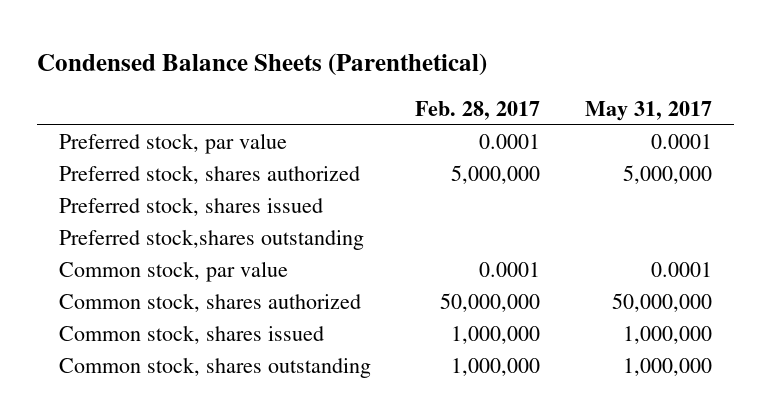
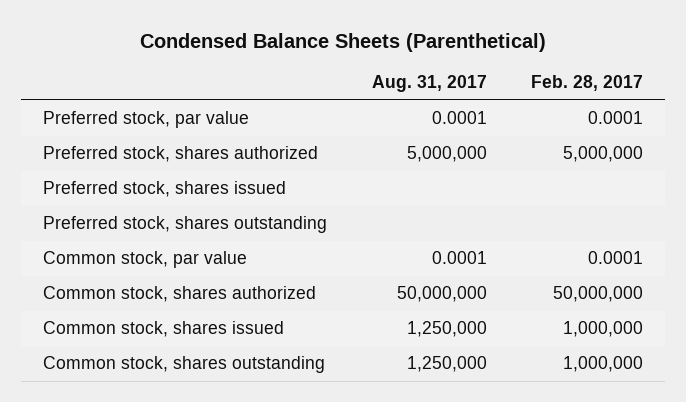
[584,100,712,121] May 31, 2017 -> none
none -> [371,75,487,93] Aug. 31, 2017
[58,229,364,251] Preferred stock,shares outstanding -> [43,216,328,234] Preferred stock, shares outstanding

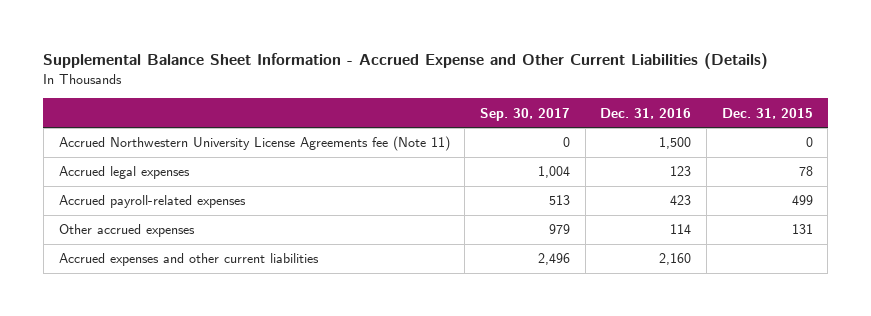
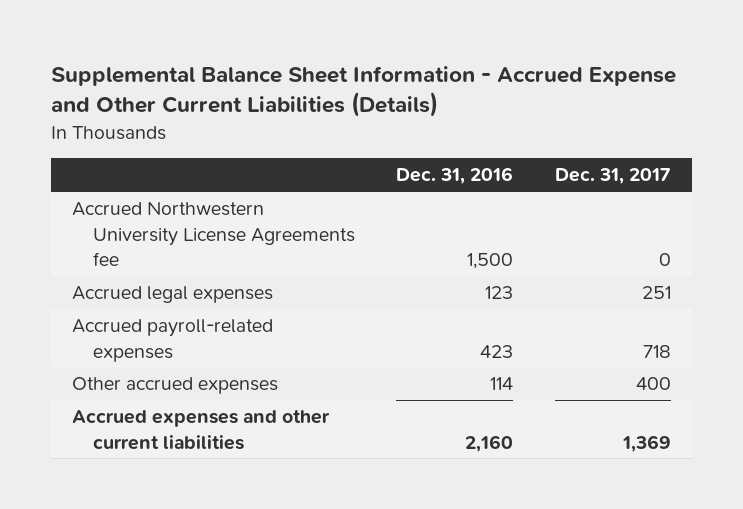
[479,107,570,121] Sep. 30, 2017 -> none
[721,107,813,119] Dec. 31, 2015 -> none
none -> [555,168,672,185] Dec. 31, 2017
[58,136,450,152] Accrued Northwestern University License Agreements fee (Note 11) -> [72,202,355,266] Accrued Northwestern University License Agreements fee

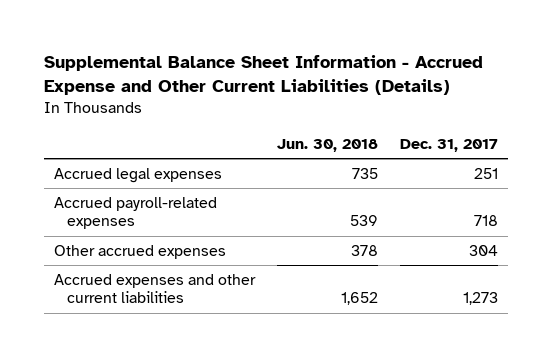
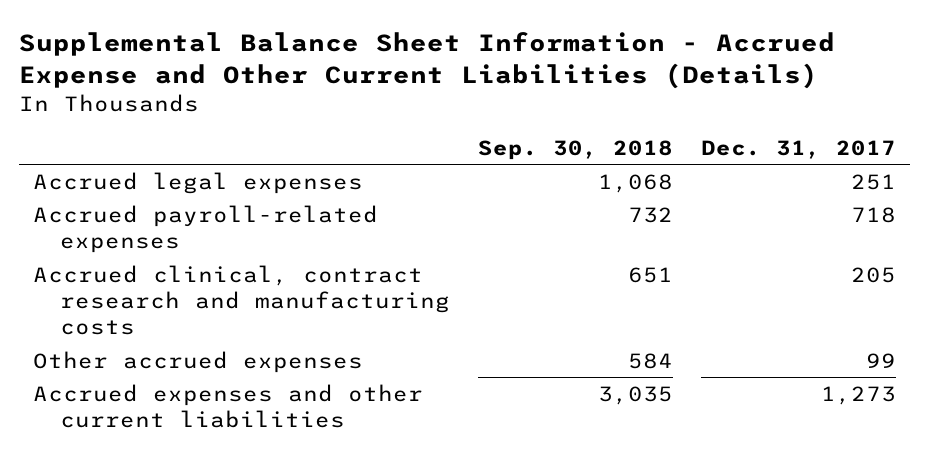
[276,138,378,152] Jun. 30, 2018 -> none
none -> [477,139,673,160] Sep. 30, 2018
none -> [33,264,450,336] Accrued clinical, contract research and manufacturing costs
[468,244,498,256] 304 -> [865,352,896,368] 99

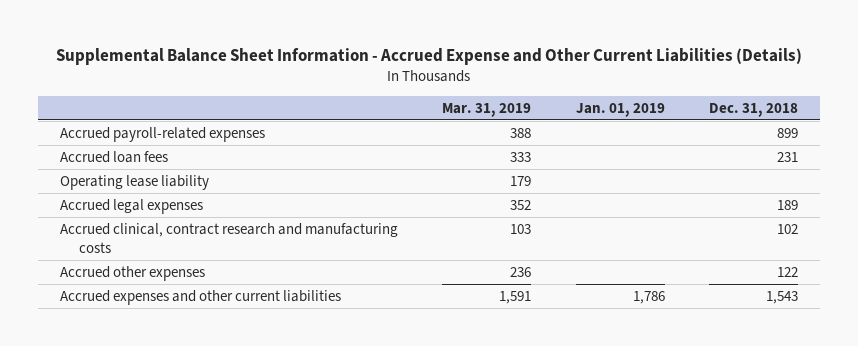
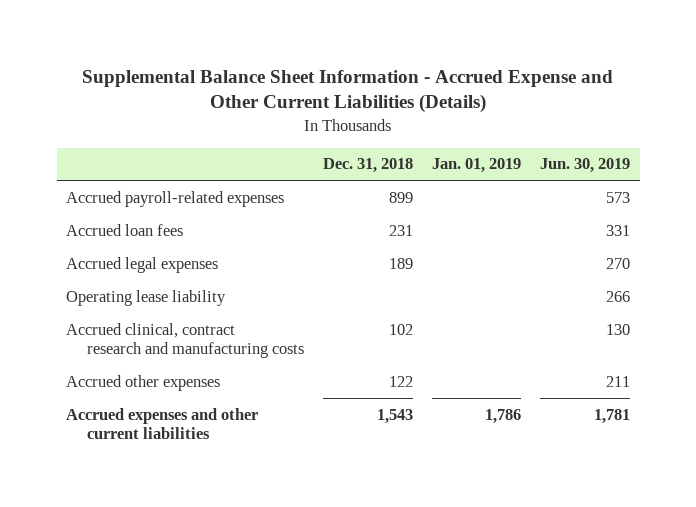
[442,102,532,117] Mar. 31, 2019 -> none
none -> [540,158,631,174] Jun. 30, 2019
[59,175,209,191] Operating lease liability -> [66,289,227,306] Operating lease liability

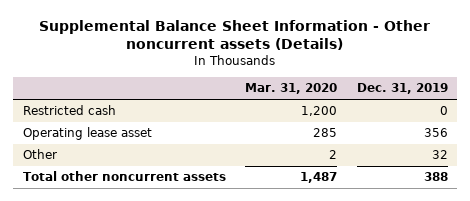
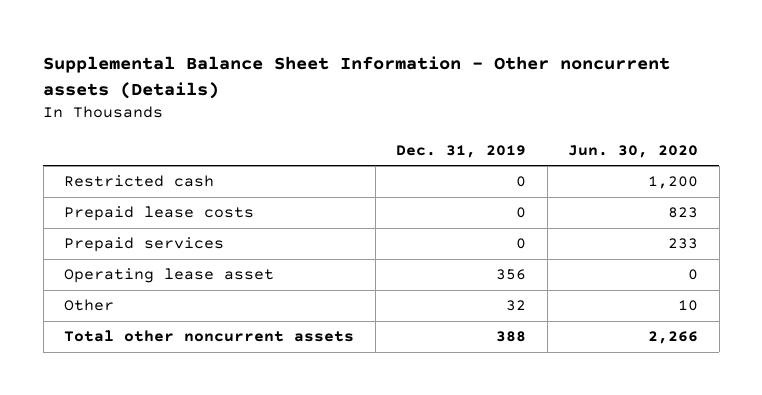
[245,83,338,95] Mar. 31, 2020 -> none
none -> [568,144,699,158] Jun. 30, 2020
none -> [64,206,255,222] Prepaid lease costs
none -> [64,237,225,253] Prepaid services

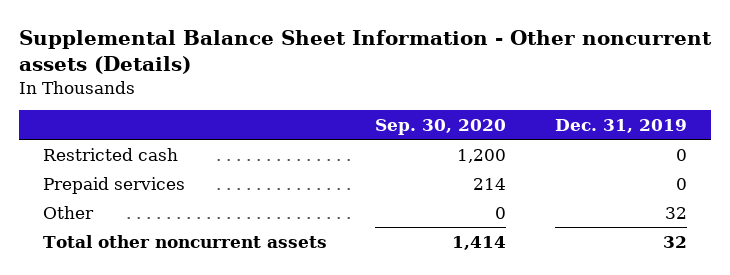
[568,144,699,158] Jun. 30, 2020 -> none
none -> [375,119,507,136] Sep. 30, 2020
[64,206,255,222] Prepaid lease costs -> none
[64,268,275,284] Operating lease asset -> none
[496,331,527,343] 388 -> [663,235,688,248] 32

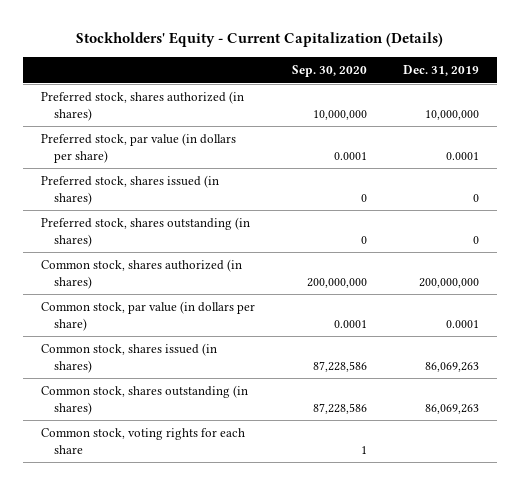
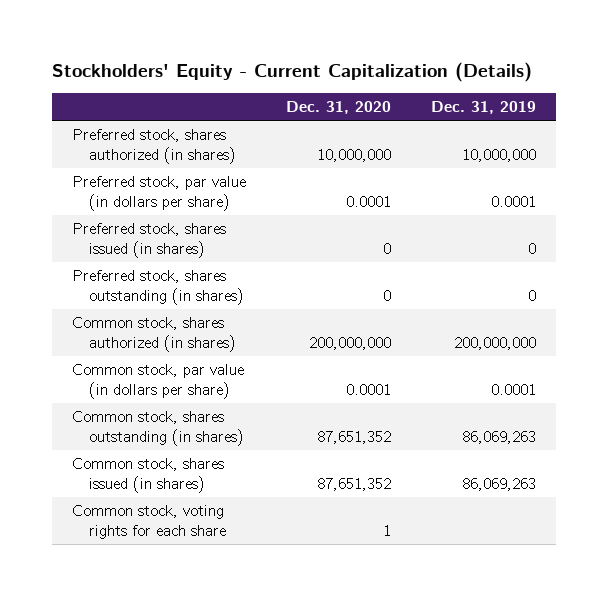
[291,64,367,77] Sep. 30, 2020 -> none
none -> [285,101,391,115] Dec. 31, 2020
[41,343,218,373] Common stock, shares issued (in shares) -> [71,458,224,493] Common stock, shares issued (in shares)

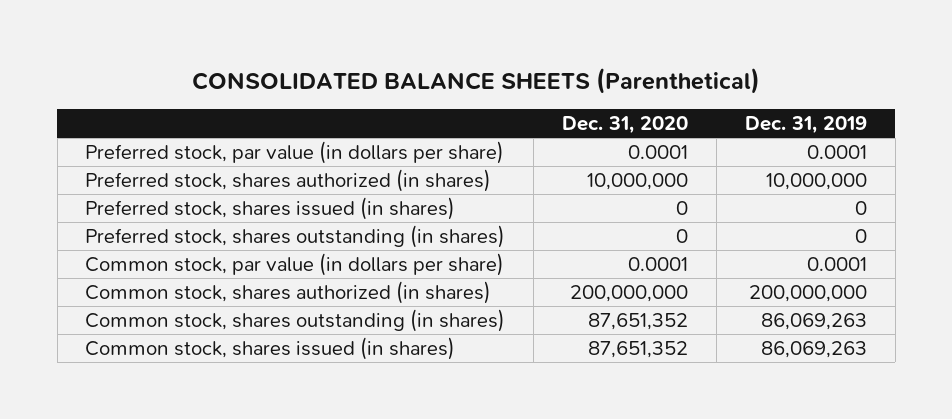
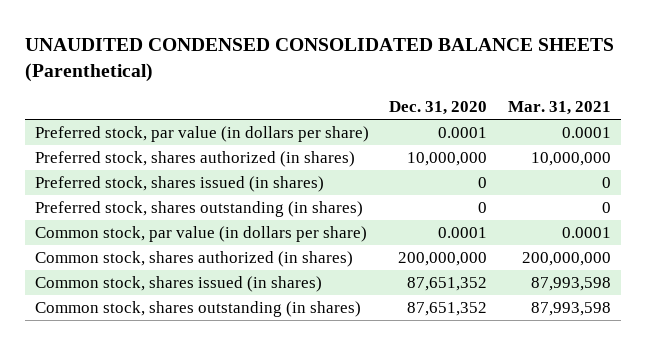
[192,67,761,94] CONSOLIDATED BALANCE SHEETS (Parenthetical) -> [24,37,614,83] UNAUDITED CONDENSED CONSOLIDATED BALANCE SHEETS (Parenthetical)
[744,115,867,134] Dec. 31, 2019 -> none
none -> [507,101,611,116] Mar. 31, 2021
[85,309,506,333] Common stock, shares outstanding (in shares) -> [34,301,361,318] Common stock, shares outstanding (in shares)

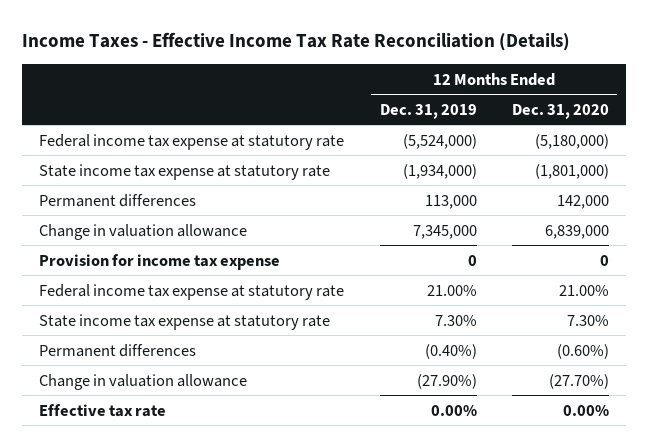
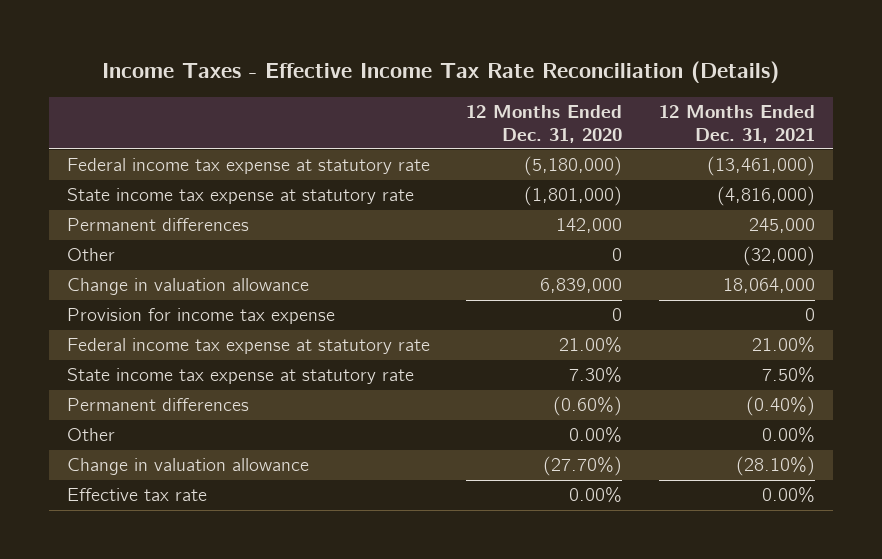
[379,103,477,119] Dec. 31, 2019 -> none
none -> [658,105,815,143] 12 Months Ended Dec. 31, 2021
none -> [67,248,116,262] Other
none -> [67,428,116,442] Other

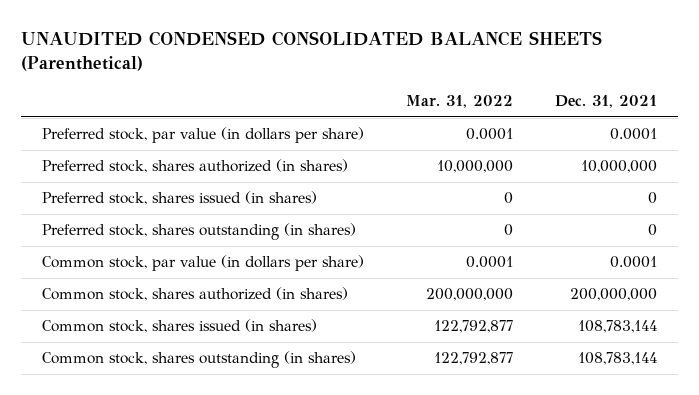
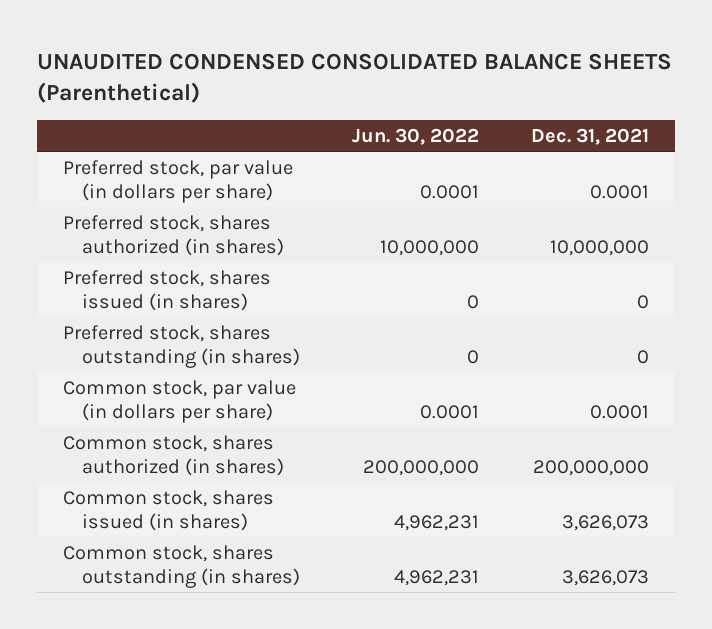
[405,95,513,109] Mar. 31, 2022 -> none
none -> [351,128,479,146] Jun. 30, 2022
[578,320,658,334] 108,783,144 -> [561,514,649,531] 3,626,073
[578,352,658,366] 108,783,144 -> [561,569,649,586] 3,626,073

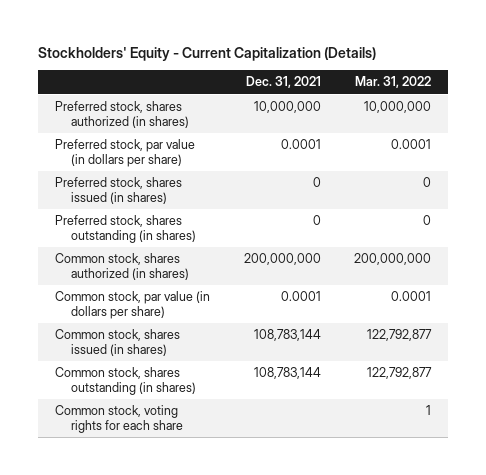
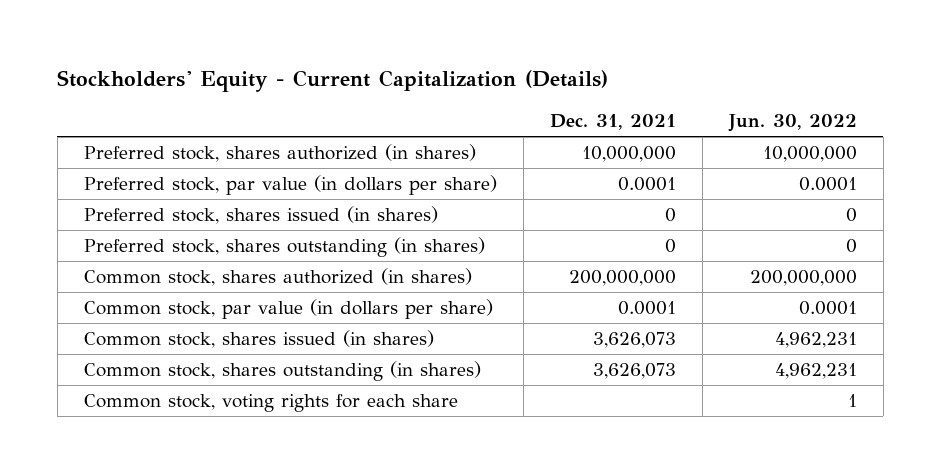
[355,76,432,89] Mar. 31, 2022 -> none
none -> [727,114,857,133] Jun. 30, 2022
[253,329,321,342] 108,783,144 -> [592,331,676,348] 3,626,073
[253,367,321,380] 108,783,144 -> [592,362,676,379] 3,626,073

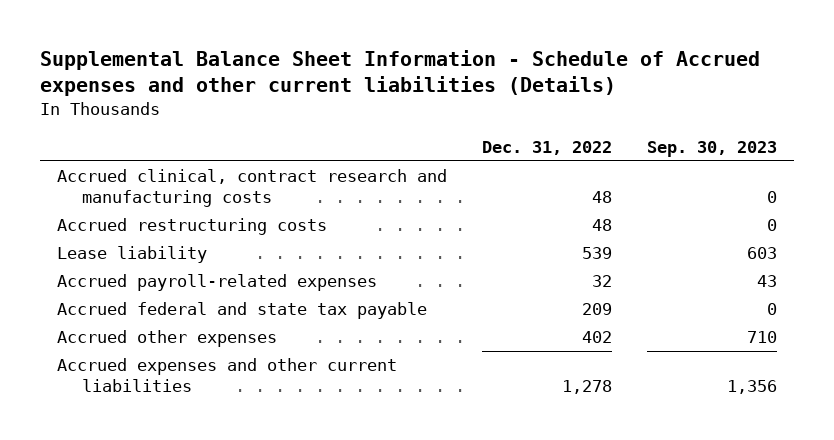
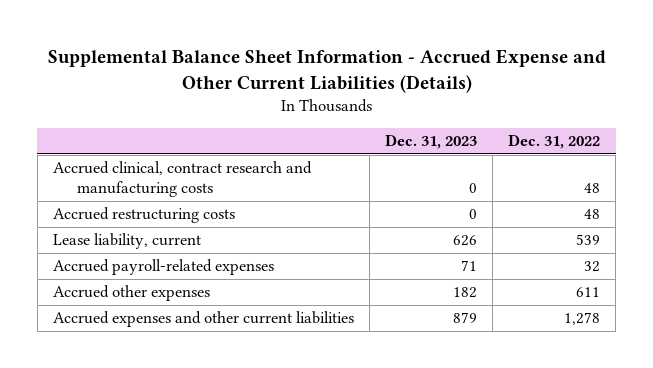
[39,50,760,97] Supplemental Balance Sheet Information - Schedule of Accrued expenses and other current liabilities (Details) -> [47,49,606,94] Supplemental Balance Sheet Information - Accrued Expense and Other Current Liabilities (Details)
[646,140,777,157] Sep. 30, 2023 -> none
none -> [385,134,478,150] Dec. 31, 2023
[57,246,208,264] Lease liability -> [53,233,202,250] Lease liability, current
[57,302,428,320] Accrued federal and state tax payable -> none
[581,331,612,344] 402 -> [576,287,601,298] 611

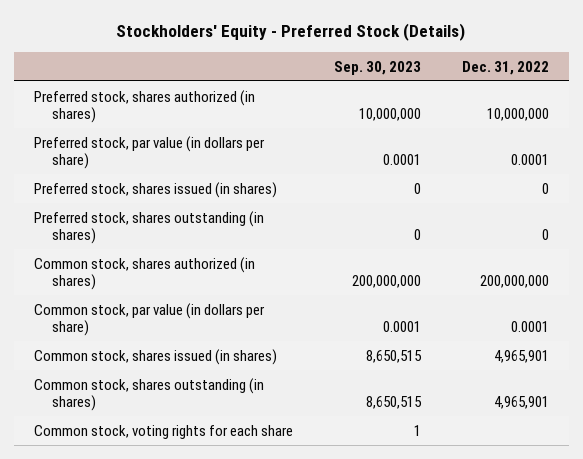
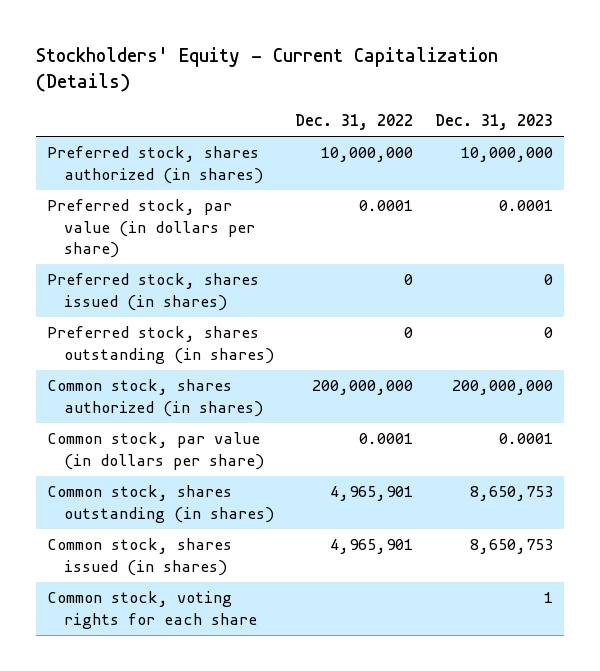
[116,23,466,42] Stockholders' Equity - Preferred Stock (Details) -> [36,47,499,93] Stockholders' Equity - Current Capitalization (Details)
[333,60,421,75] Sep. 30, 2023 -> none
none -> [434,114,553,131] Dec. 31, 2023
[34,348,278,365] Common stock, shares issued (in shares) -> [47,538,233,576] Common stock, shares issued (in shares)

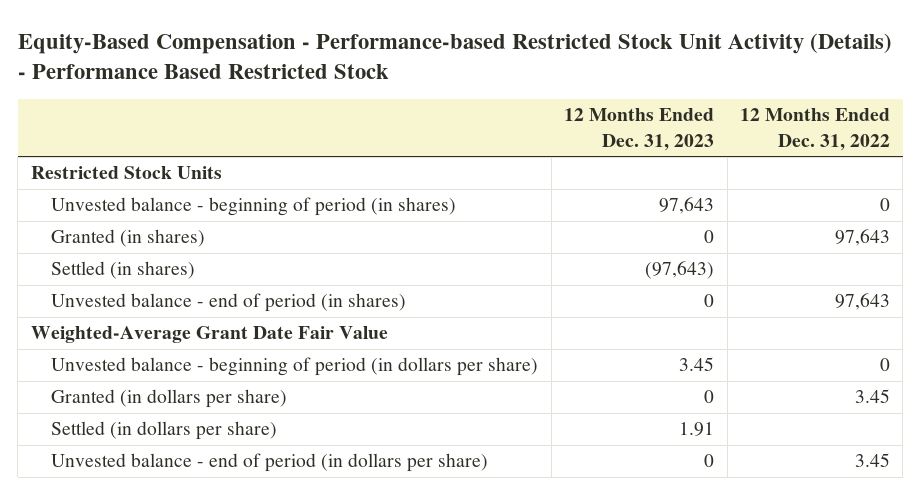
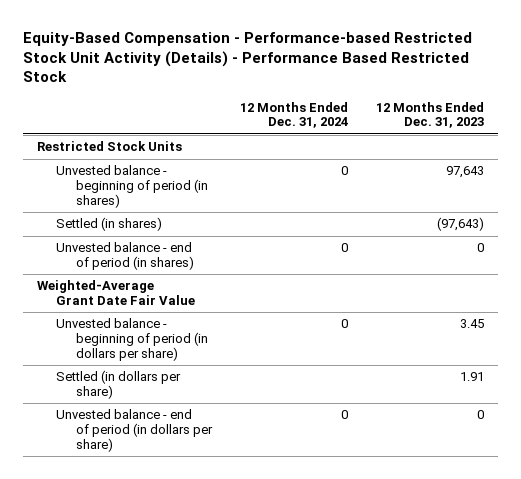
[740,108,891,151] 12 Months Ended Dec. 31, 2022 -> none
none -> [240,101,349,129] 12 Months Ended Dec. 31, 2024
[51,229,206,248] Granted (in shares) -> none
[51,389,288,409] Granted (in dollars per share) -> none

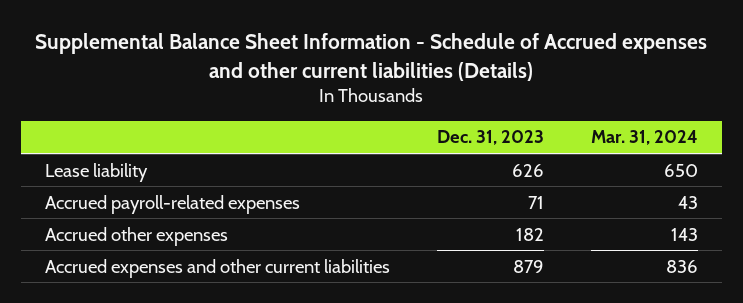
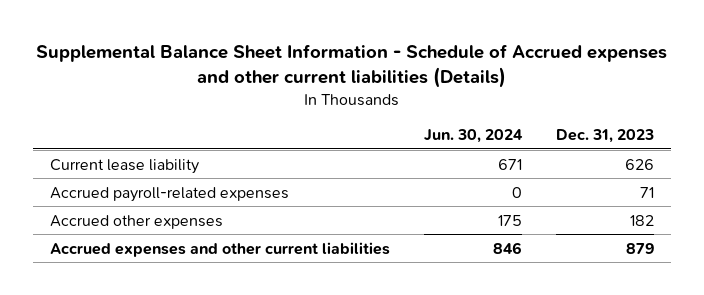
[591,130,699,146] Mar. 31, 2024 -> none
none -> [424,129,524,144] Jun. 30, 2024
[44,162,148,182] Lease liability -> [49,158,199,174] Current lease liability

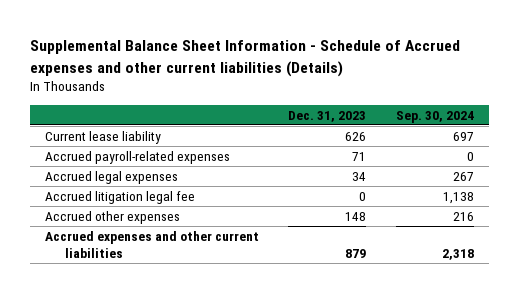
[424,129,524,144] Jun. 30, 2024 -> none
none -> [395,110,474,123] Sep. 30, 2024
none -> [44,170,178,184] Accrued legal expenses
none -> [44,190,195,204] Accrued litigation legal fee
[630,214,655,226] 182 -> [345,211,367,221] 148

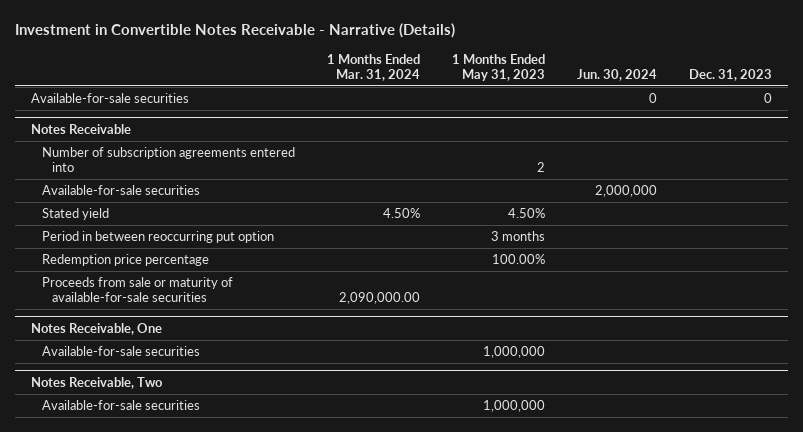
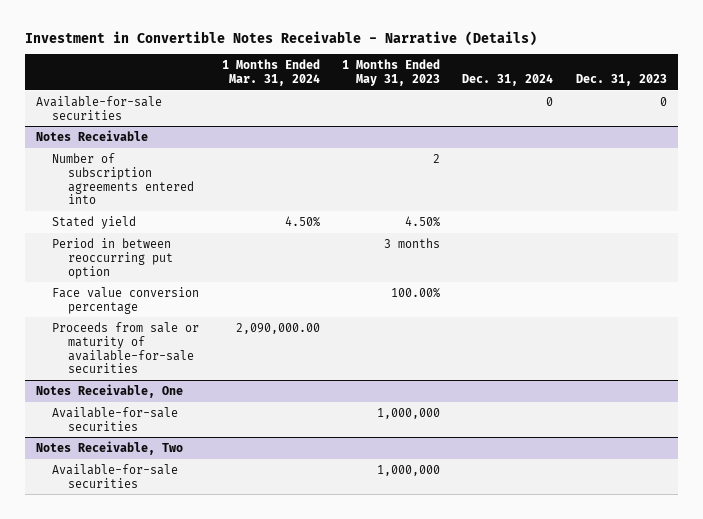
[576,68,657,81] Jun. 30, 2024 -> none
none -> [462,73,554,86] Dec. 31, 2024
[41,185,200,196] Available-for-sale securities -> none
[41,254,209,267] Redemption price percentage -> none
none -> [52,286,200,314] Face value conversion percentage

